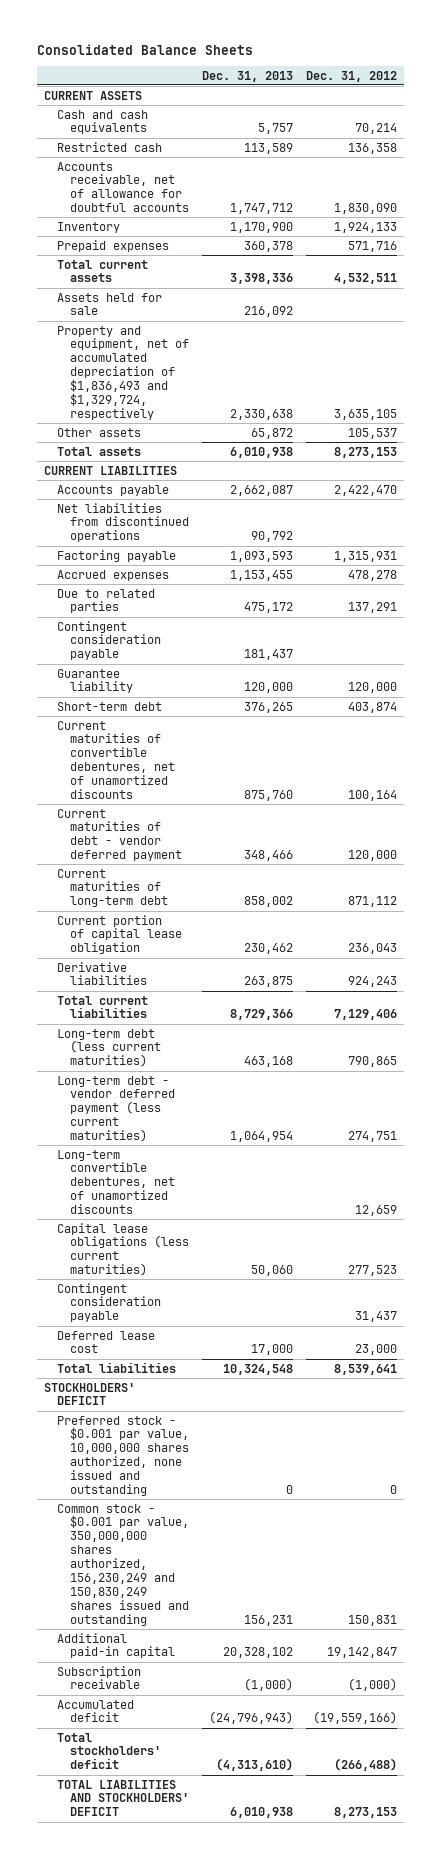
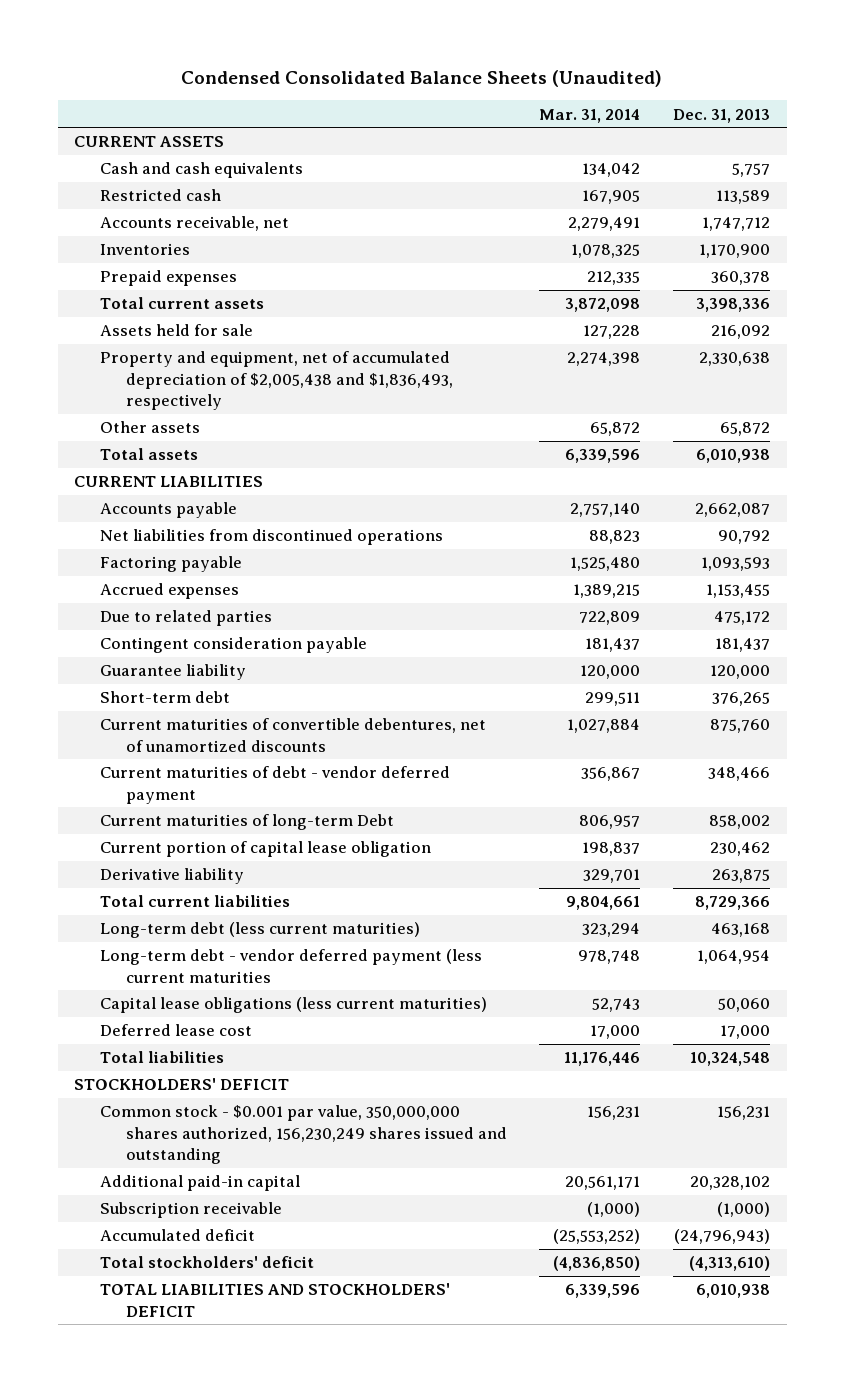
[37,43,254,55] Consolidated Balance Sheets -> [181,69,663,87] Condensed Consolidated Balance Sheets (Unaudited)
[306,70,398,82] Dec. 31, 2012 -> none
none -> [539,108,641,123] Mar. 31, 2014
[56,161,190,213] Accounts receivable, net of allowance for doubtful accounts -> [99,216,289,232] Accounts receivable, net
[56,221,120,233] Inventory -> [99,243,190,256] Inventories
[56,325,190,420] Property and equipment, net of accumulated depreciation of $1,836,493 and $1,329,724, respectively -> [99,351,453,410] Property and equipment, net of accumulated depreciation of $2,005,438 and $1,836,493, respectively
[56,868,169,908] Current maturities of long-term debt -> [99,814,394,831] Current maturities of long-term Debt
[56,961,148,986] Derivative liabilities -> [99,868,244,885] Derivative liability
[56,1149,176,1215] Long-term convertible debentures, net of unamortized discounts -> none
[56,1075,176,1143] Long-term debt - vendor deferred payment (less current maturities) -> [99,949,482,983] Long-term debt - vendor deferred payment (less current maturities
[56,1282,162,1323] Contingent consideration payable -> none
[56,1415,190,1496] Preferred stock - $0.001 par value, 10,000,000 shares authorized, none issued and outstanding -> none
[56,1503,190,1626] Common stock - $0.001 par value, 350,000,000 shares authorized, 156,230,249 and 150,830,249 shares issued and outstanding -> [99,1105,507,1164] Common stock - $0.001 par value, 350,000,000 shares authorized, 156,230,249 shares issued and outstanding

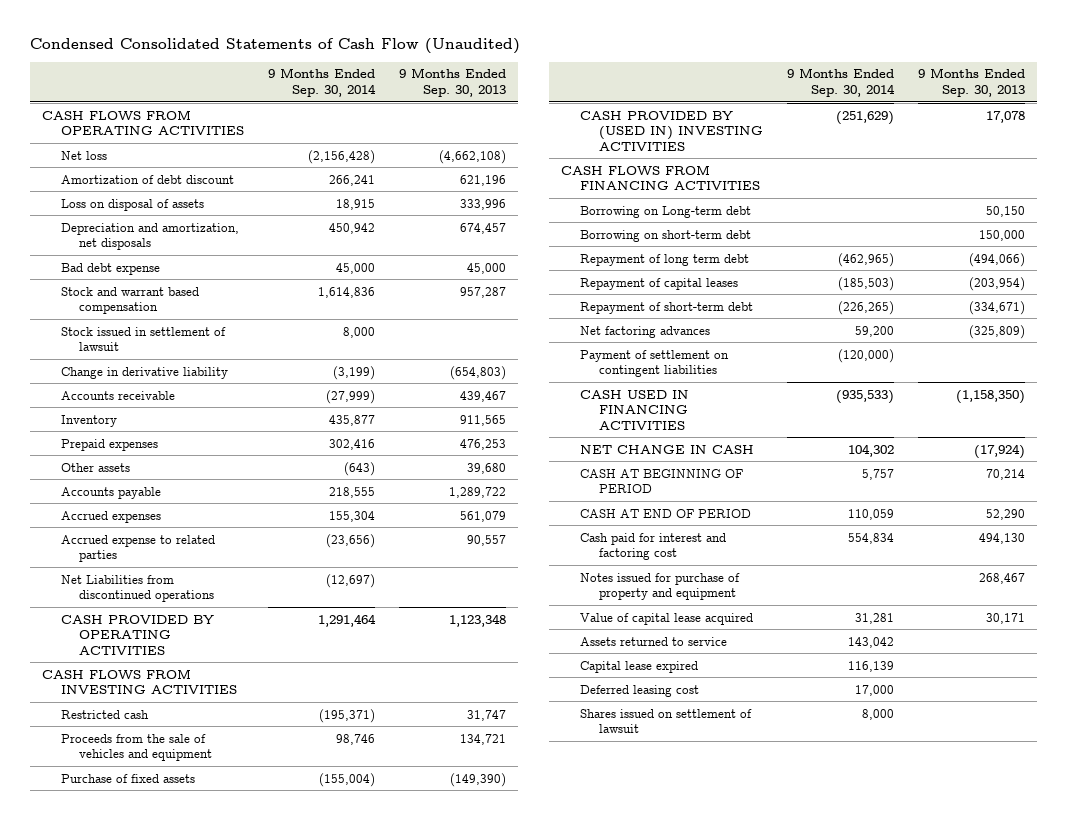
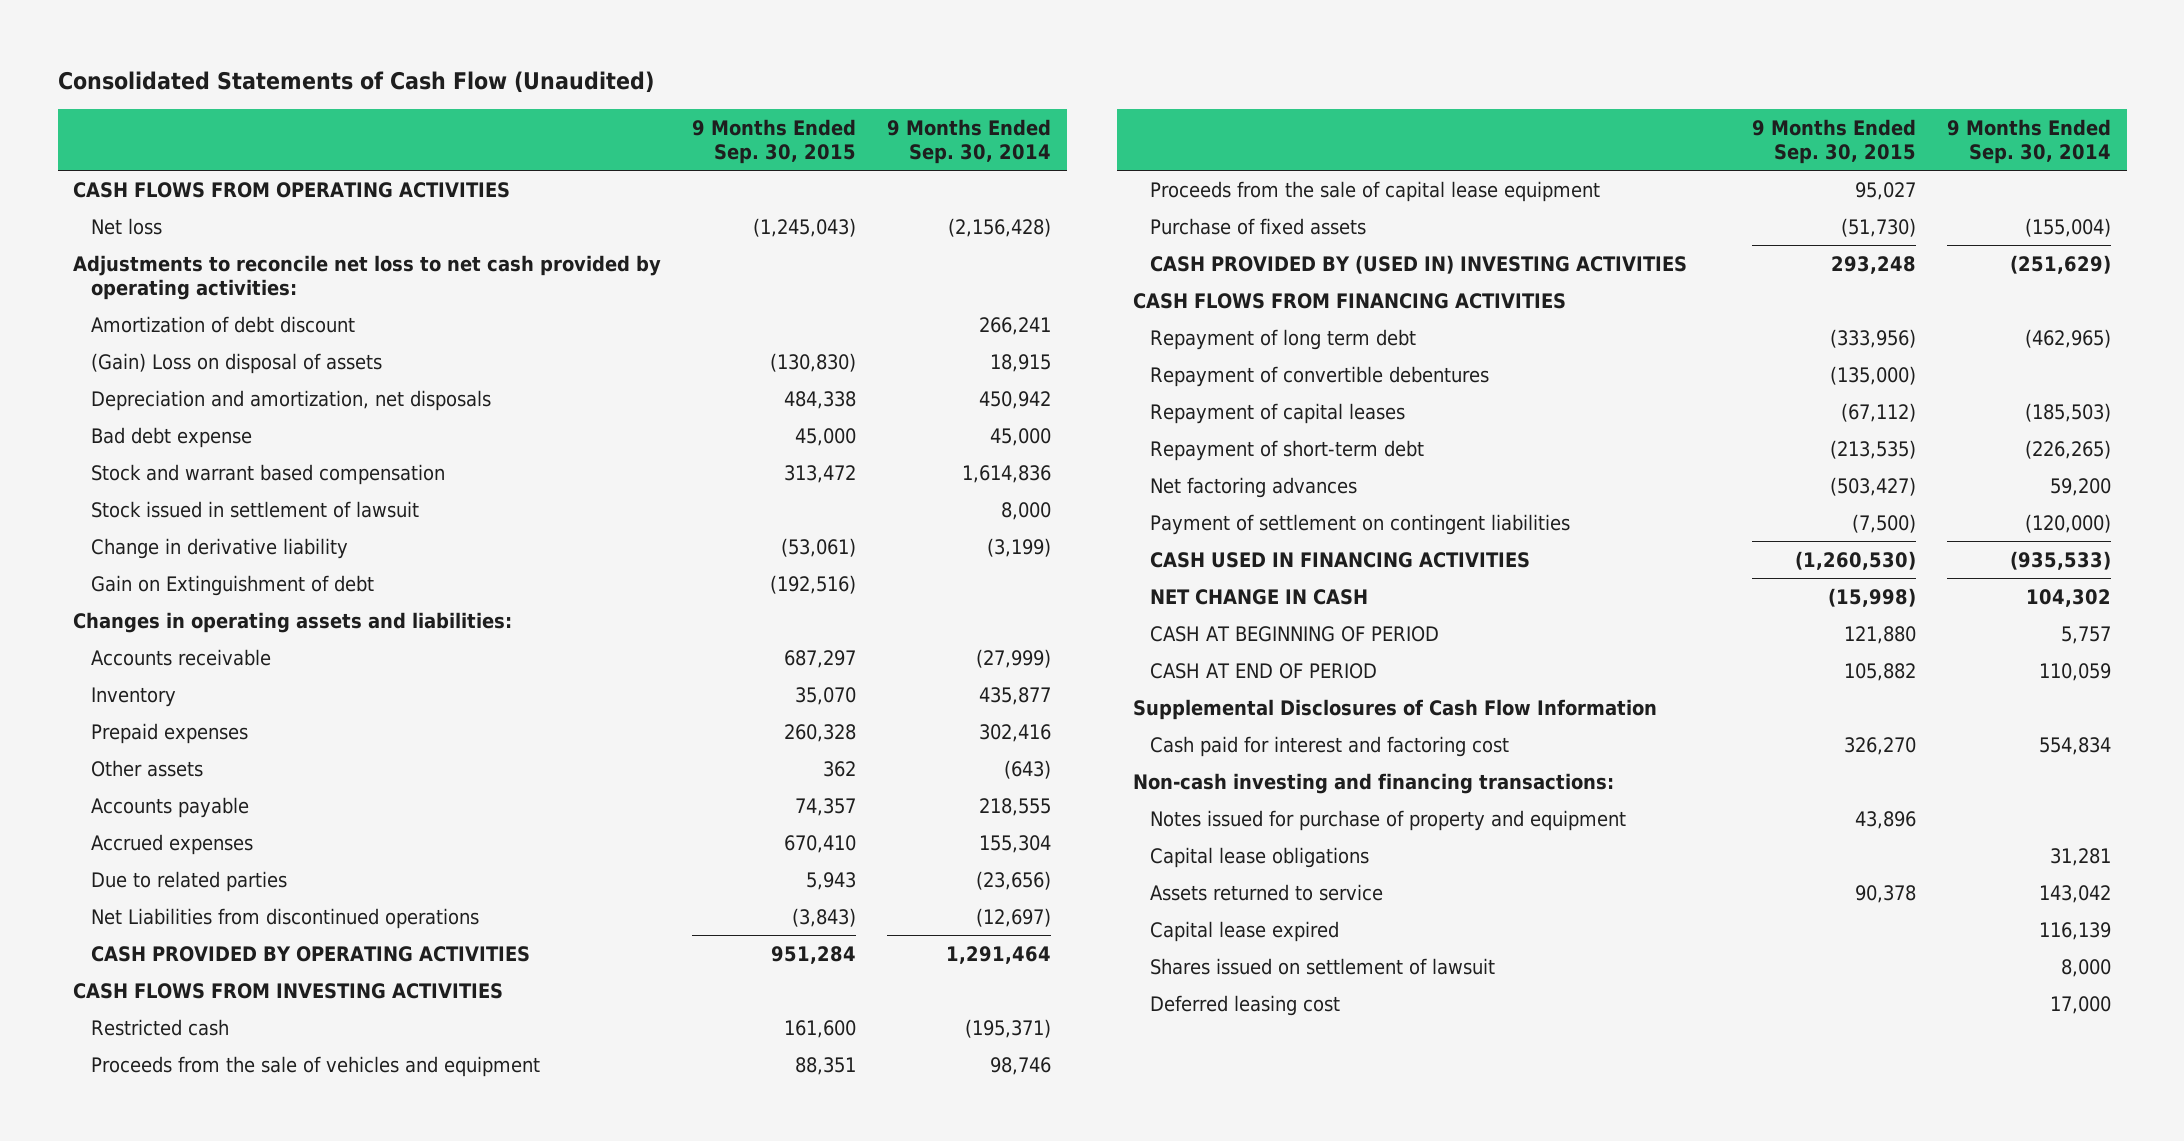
[29,38,520,55] Condensed Consolidated Statements of Cash Flow (Unaudited) -> [57,70,654,93] Consolidated Statements of Cash Flow (Unaudited)
[398,68,506,97] 9 Months Ended Sep. 30, 2013 -> none
none -> [692,118,857,165] 9 Months Ended Sep. 30, 2015
none -> [73,254,662,301] Adjustments to reconcile net loss to net cash provided by operating activities:
[60,198,204,211] Loss on disposal of assets -> [90,352,382,374] (Gain) Loss on disposal of assets
none -> [90,574,374,596] Gain on Extinguishment of debt
none -> [73,611,513,633] Changes in operating assets and liabilities:
[60,534,215,563] Accrued expense to related parties -> [90,870,287,892] Due to related parties
none -> [1150,180,1601,202] Proceeds from the sale of capital lease equipment
[579,205,751,218] Borrowing on Long-term debt -> none
[579,229,751,242] Borrowing on short-term debt -> none
none -> [1150,365,1490,387] Repayment of convertible debentures
none -> [1132,698,1657,720] Supplemental Disclosures of Cash Flow Information
none -> [1132,772,1614,794] Non-cash investing and financing transactions:
[579,612,753,625] Value of capital lease acquired -> [1150,846,1370,868] Capital lease obligations
[579,684,699,697] Deferred leasing cost -> [1150,994,1341,1016] Deferred leasing cost

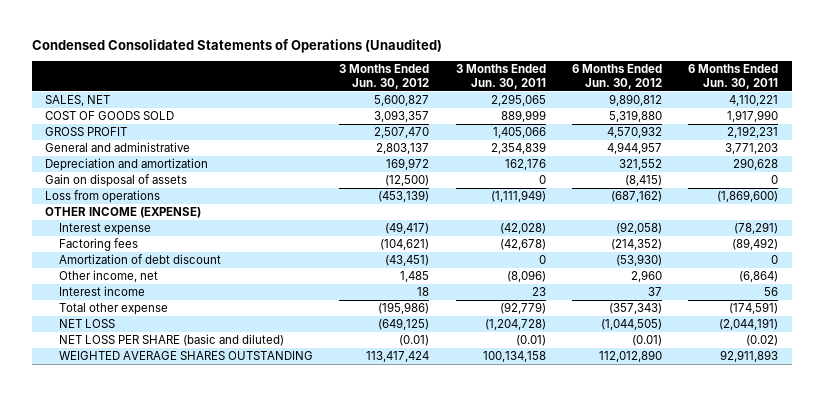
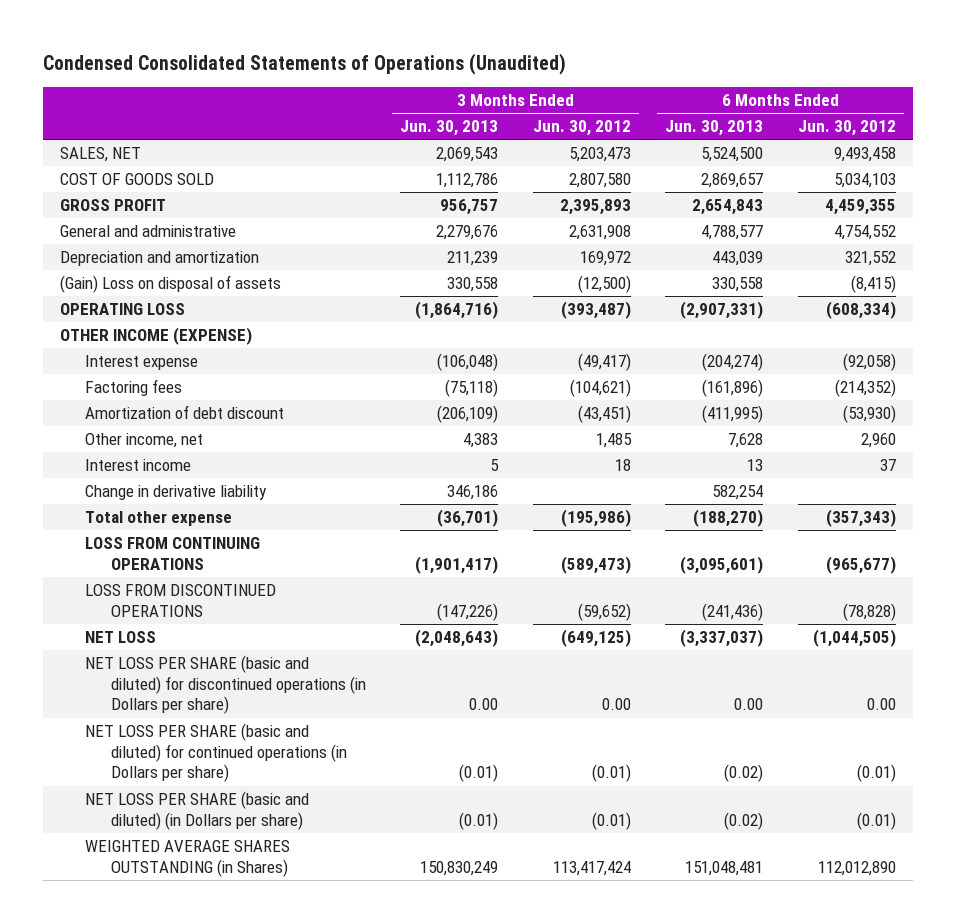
[455,64,546,89] 3 Months Ended Jun. 30, 2011 -> none
[688,64,779,89] 6 Months Ended Jun. 30, 2011 -> none
none -> [400,120,499,137] Jun. 30, 2013
none -> [665,120,764,137] Jun. 30, 2013
[374,95,430,107] 5,600,827 -> [568,147,631,163] 5,203,473
[608,94,662,107] 9,890,812 -> [833,147,896,163] 9,493,458
[374,110,430,123] 3,093,357 -> [568,173,631,189] 2,807,580
[608,110,662,123] 5,319,880 -> [833,173,896,189] 5,034,103
[374,127,430,139] 2,507,470 -> [559,199,631,216] 2,395,893
[606,126,662,139] 4,570,932 -> [824,199,896,216] 4,459,355
[376,143,430,155] 2,803,137 -> [568,225,631,241] 2,631,908
[606,142,662,155] 4,944,957 -> [833,225,896,241] 4,754,552
[45,174,188,188] Gain on disposal of assets -> [60,275,282,294] (Gain) Loss on disposal of assets
[45,190,161,204] Loss from operations -> [60,303,186,316] OPERATING LOSS
[378,190,430,203] (453,139) -> [560,301,631,320] (393,487)
[610,191,662,203] (687,162) -> [825,301,896,320] (608,334)
none -> [85,485,268,501] Change in derivative liability
none -> [85,537,261,570] LOSS FROM CONTINUING OPERATIONS
none -> [85,584,277,617] LOSS FROM DISCONTINUED OPERATIONS
none -> [85,655,366,715] NET LOSS PER SHARE (basic and diluted) for discontinued operations (in Dollars per share)
none -> [85,723,347,783] NET LOSS PER SHARE (basic and diluted) for continued operations (in Dollars per share)
[58,334,284,347] NET LOSS PER SHARE (basic and diluted) -> [85,791,310,830] NET LOSS PER SHARE (basic and diluted) (in Dollars per share)
[58,351,313,361] WEIGHTED AVERAGE SHARES OUTSTANDING -> [85,840,291,877] WEIGHTED AVERAGE SHARES OUTSTANDING (in Shares)

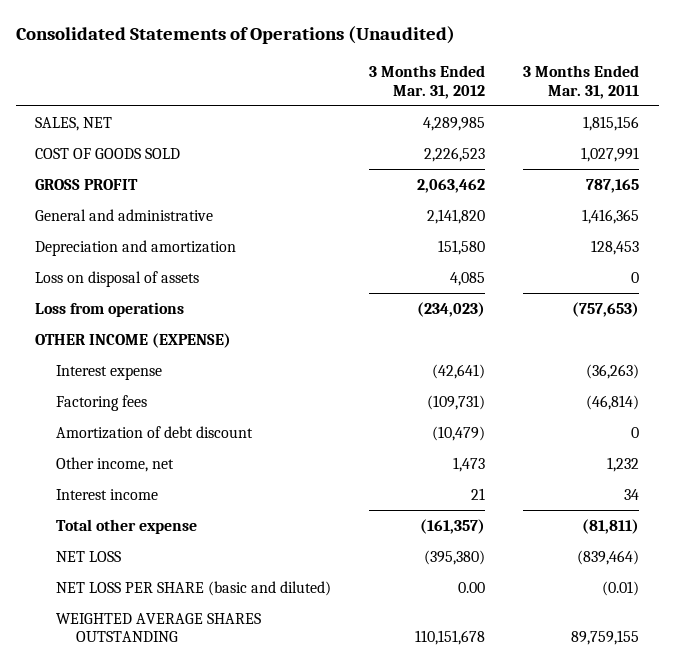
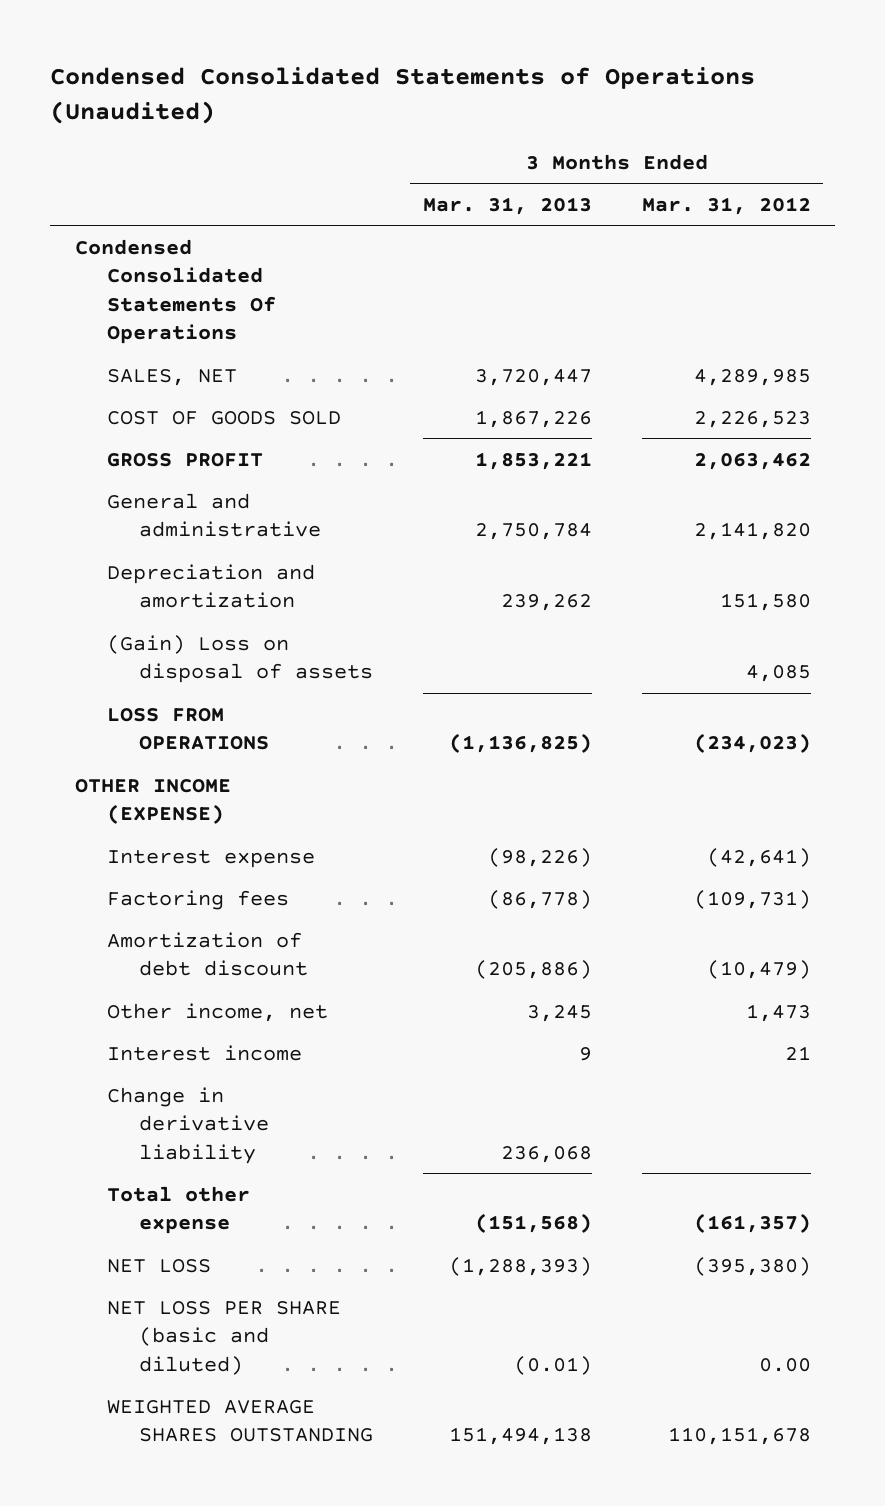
[15,26,455,45] Consolidated Statements of Operations (Unaudited) -> [49,67,755,124] Condensed Consolidated Statements of Operations (Unaudited)
[523,65,640,99] 3 Months Ended Mar. 31, 2011 -> none
none -> [422,196,592,215] Mar. 31, 2013
none -> [74,238,276,345] Condensed Consolidated Statements Of Operations
[34,270,199,287] Loss on disposal of assets -> [106,634,374,684] (Gain) Loss on disposal of assets
[34,301,184,317] Loss from operations -> [106,707,270,751] LOSS FROM OPERATIONS
none -> [106,1086,270,1164] Change in derivative liability

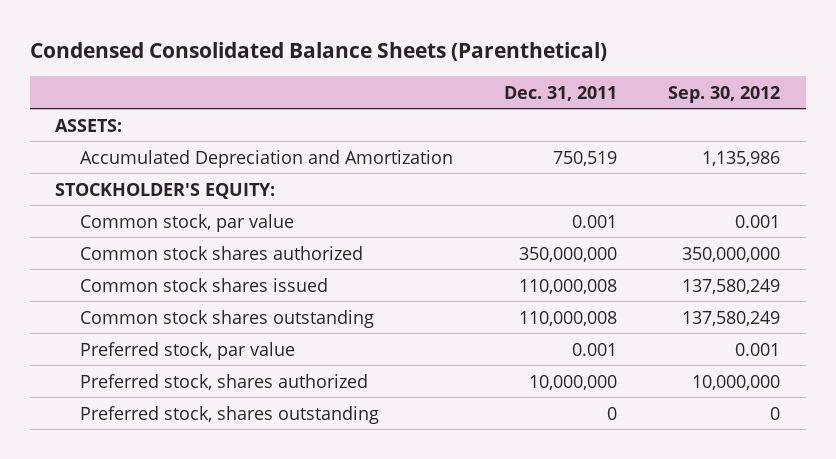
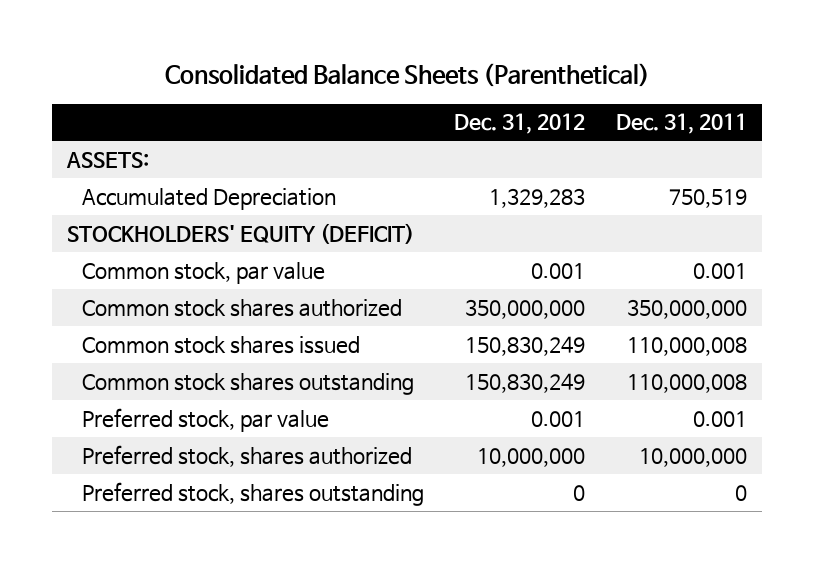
[29,42,607,62] Condensed Consolidated Balance Sheets (Parenthetical) -> [164,63,650,88] Consolidated Balance Sheets (Parenthetical)
[668,85,781,103] Sep. 30, 2012 -> none
none -> [454,113,586,135] Dec. 31, 2012
[80,149,454,168] Accumulated Depreciation and Amortization -> [81,187,336,210] Accumulated Depreciation
[55,182,276,199] STOCKHOLDER'S EQUITY: -> [66,222,414,244] STOCKHOLDERS' EQUITY (DEFICIT)

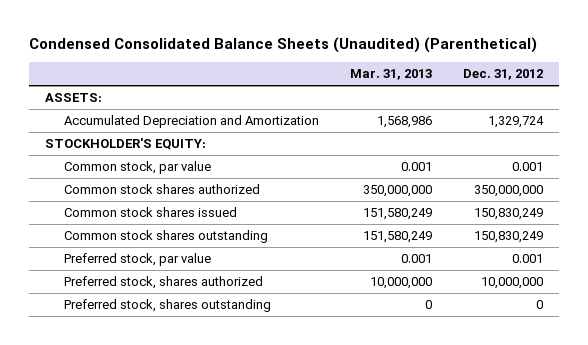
[164,63,650,88] Consolidated Balance Sheets (Parenthetical) -> [29,37,538,54] Condensed Consolidated Balance Sheets (Unaudited) (Parenthetical)
[615,113,747,135] Dec. 31, 2011 -> none
none -> [350,69,433,81] Mar. 31, 2013
[81,187,336,210] Accumulated Depreciation -> [63,114,319,128] Accumulated Depreciation and Amortization
[489,187,586,208] 1,329,283 -> [488,115,545,128] 1,329,724
[66,222,414,244] STOCKHOLDERS' EQUITY (DEFICIT) -> [44,137,206,150] STOCKHOLDER'S EQUITY:

